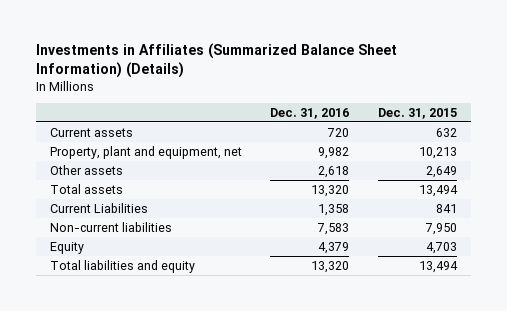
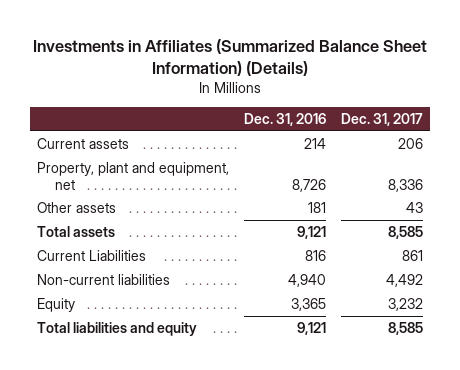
[377,107,457,119] Dec. 31, 2015 -> none
none -> [340,113,423,127] Dec. 31, 2017
[327,127,350,137] 720 -> [303,137,326,149] 214
[318,146,350,159] 9,982 -> [291,178,326,192] 8,726
[318,165,350,178] 2,618 -> [307,201,326,213] 181
[311,184,350,197] 13,320 -> [296,225,326,239] 9,121
[318,203,350,216] 1,358 -> [304,249,326,261] 816
[317,222,350,235] 7,583 -> [287,273,326,287] 4,940
[318,241,350,254] 4,379 -> [290,297,326,311] 3,365
[311,260,350,273] 13,320 -> [296,321,326,335] 9,121

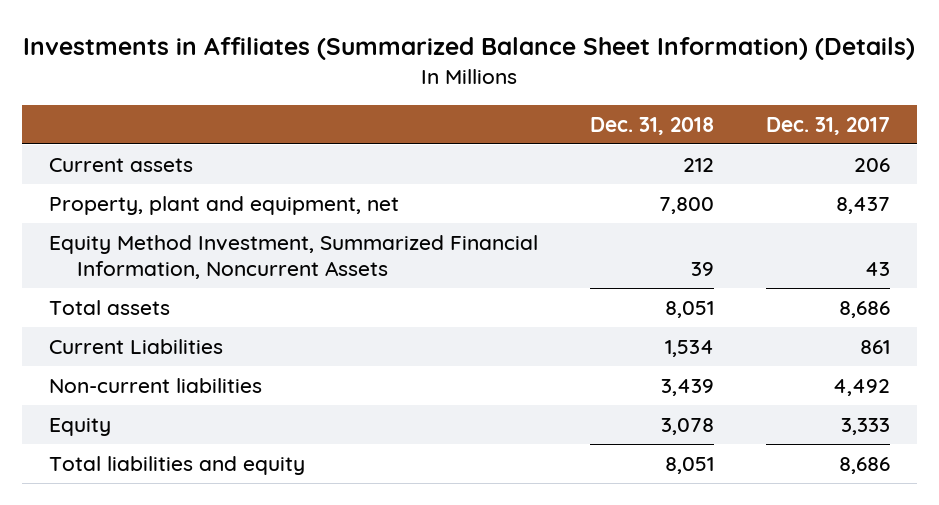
[243,113,326,127] Dec. 31, 2016 -> none
none -> [589,116,714,135] Dec. 31, 2018
[37,201,117,213] Other assets -> none
[387,178,423,192] 8,336 -> [836,197,891,215] 8,437
none -> [48,235,538,280] Equity Method Investment, Summarized Financial Information, Noncurrent Assets
[387,225,423,239] 8,585 -> [839,301,891,319] 8,686
[387,297,423,311] 3,232 -> [841,418,891,436] 3,333
[387,321,423,335] 8,585 -> [839,457,891,475] 8,686

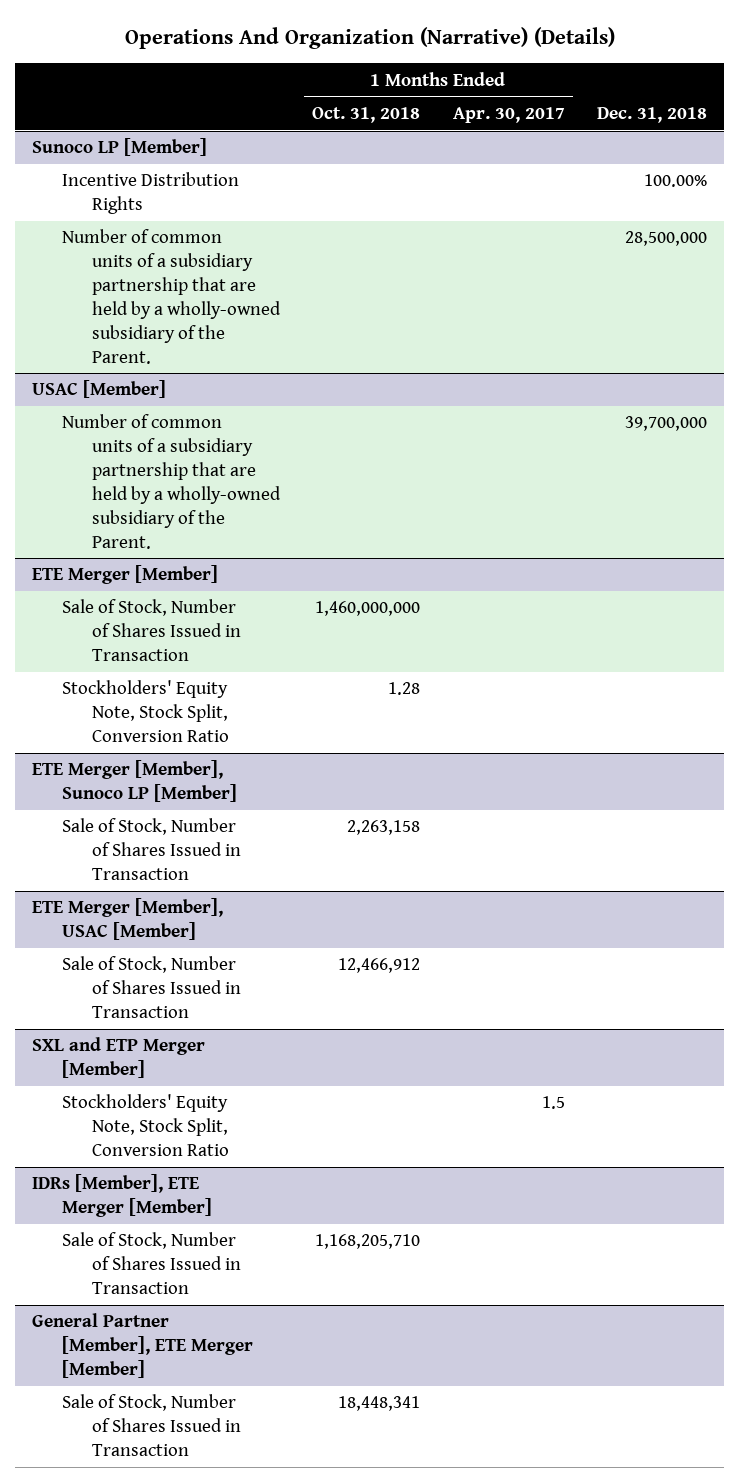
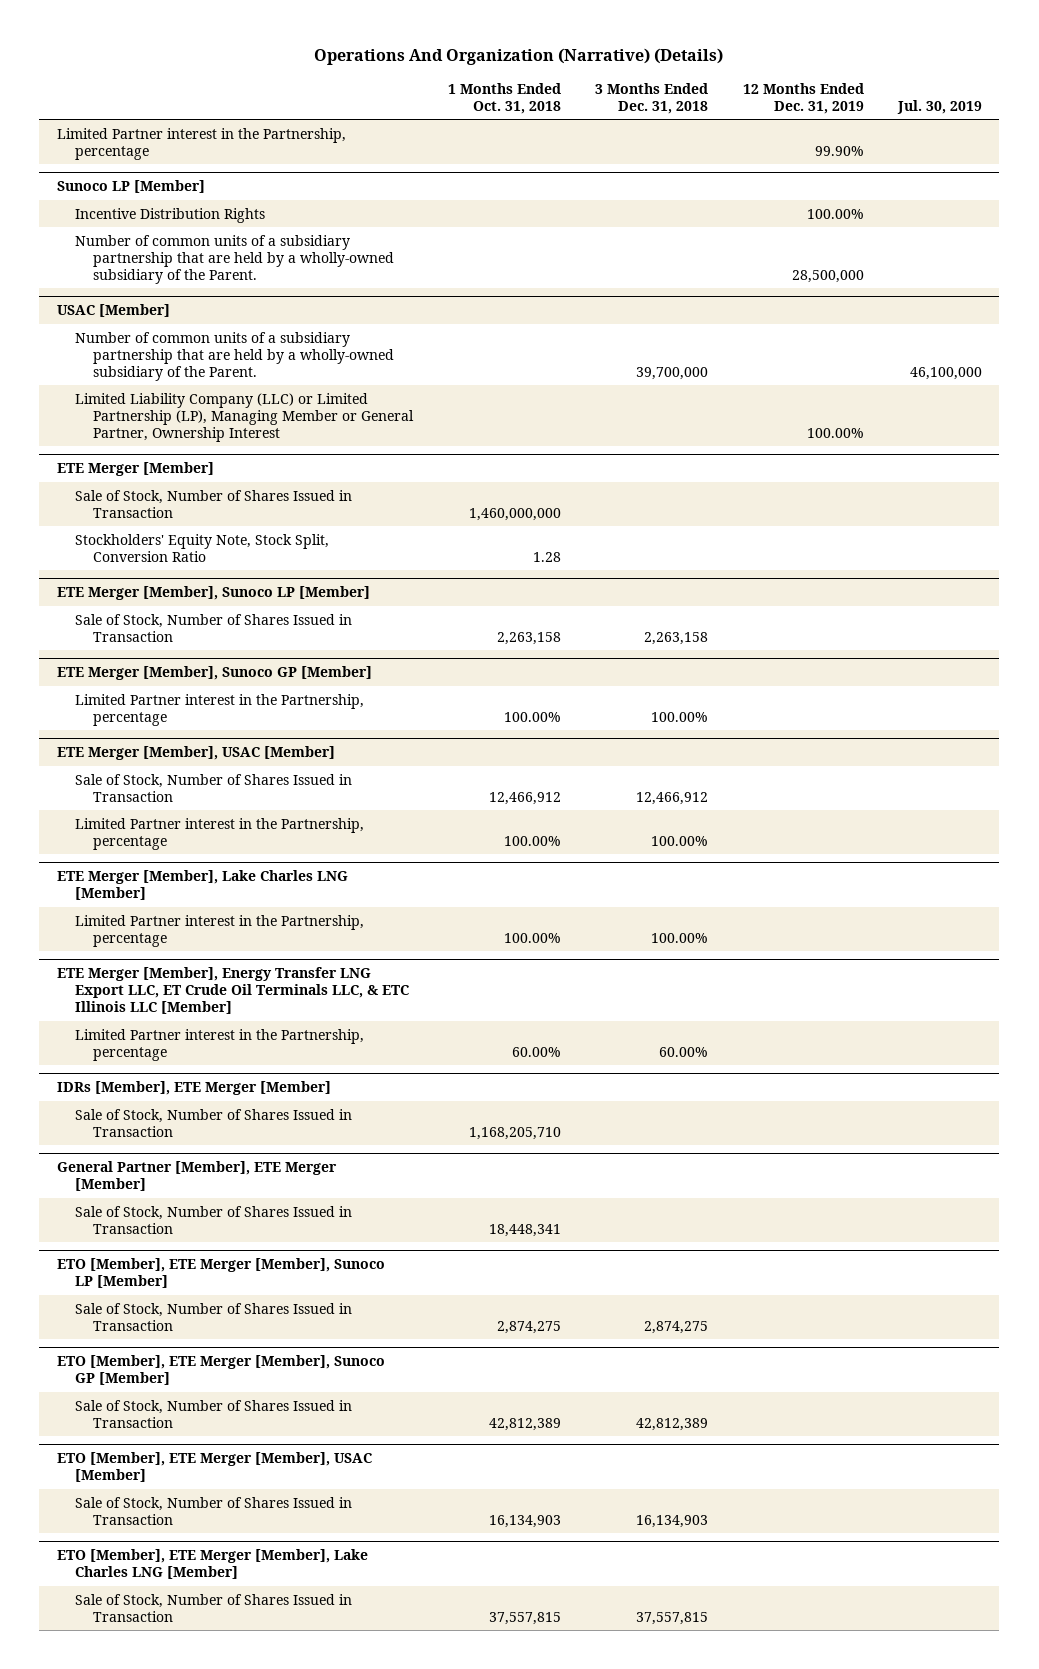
[452,106,565,123] Apr. 30, 2017 -> none
[597,106,708,123] Dec. 31, 2018 -> none
none -> [595,82,709,114] 3 Months Ended Dec. 31, 2018
none -> [742,82,864,114] 12 Months Ended Dec. 31, 2019
none -> [897,99,983,114] Jul. 30, 2019
none -> [56,127,346,160] Limited Partner interest in the Partnership, percentage
none -> [74,392,415,442] Limited Liability Company (LLC) or Limited Partnership (LP), Managing Member or General Partner, Ownership Interest
none -> [56,666,372,681] ETE Merger [Member], Sunoco GP [Member]
none -> [74,693,364,726] Limited Partner interest in the Partnership, percentage
[31,1037,205,1079] SXL and ETP Merger [Member] -> none
[61,1094,229,1157] Stockholders' Equity Note, Stock Split, Conversion Ratio -> none
none -> [74,817,364,850] Limited Partner interest in the Partnership, percentage
none -> [56,870,348,901] ETE Merger [Member], Lake Charles LNG [Member]
none -> [74,914,364,947] Limited Partner interest in the Partnership, percentage
none -> [56,967,409,1015] ETE Merger [Member], Energy Transfer LNG Export LLC, ET Crude Oil Terminals LLC, & ETC Illinois LLC [Member]
none -> [74,1028,364,1061] Limited Partner interest in the Partnership, percentage
none -> [56,1258,385,1289] ETO [Member], ETE Merger [Member], Sunoco LP [Member]
none -> [74,1302,352,1331] Sale of Stock, Number of Shares Issued in Transaction
none -> [56,1355,385,1386] ETO [Member], ETE Merger [Member], Sunoco GP [Member]
none -> [74,1399,352,1428] Sale of Stock, Number of Shares Issued in Transaction
none -> [56,1452,372,1483] ETO [Member], ETE Merger [Member], USAC [Member]
none -> [74,1496,352,1525] Sale of Stock, Number of Shares Issued in Transaction
none -> [56,1549,368,1580] ETO [Member], ETE Merger [Member], Lake Charles LNG [Member]
none -> [74,1593,352,1622] Sale of Stock, Number of Shares Issued in Transaction

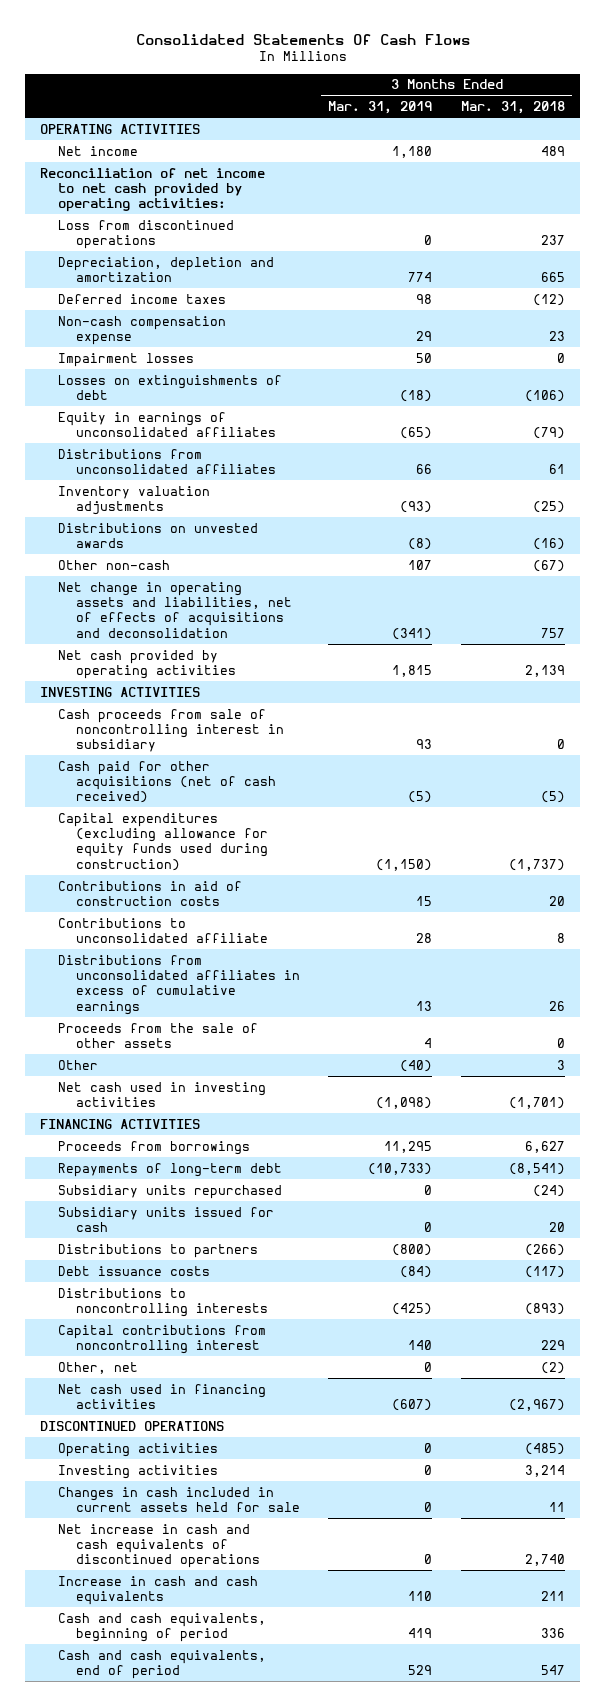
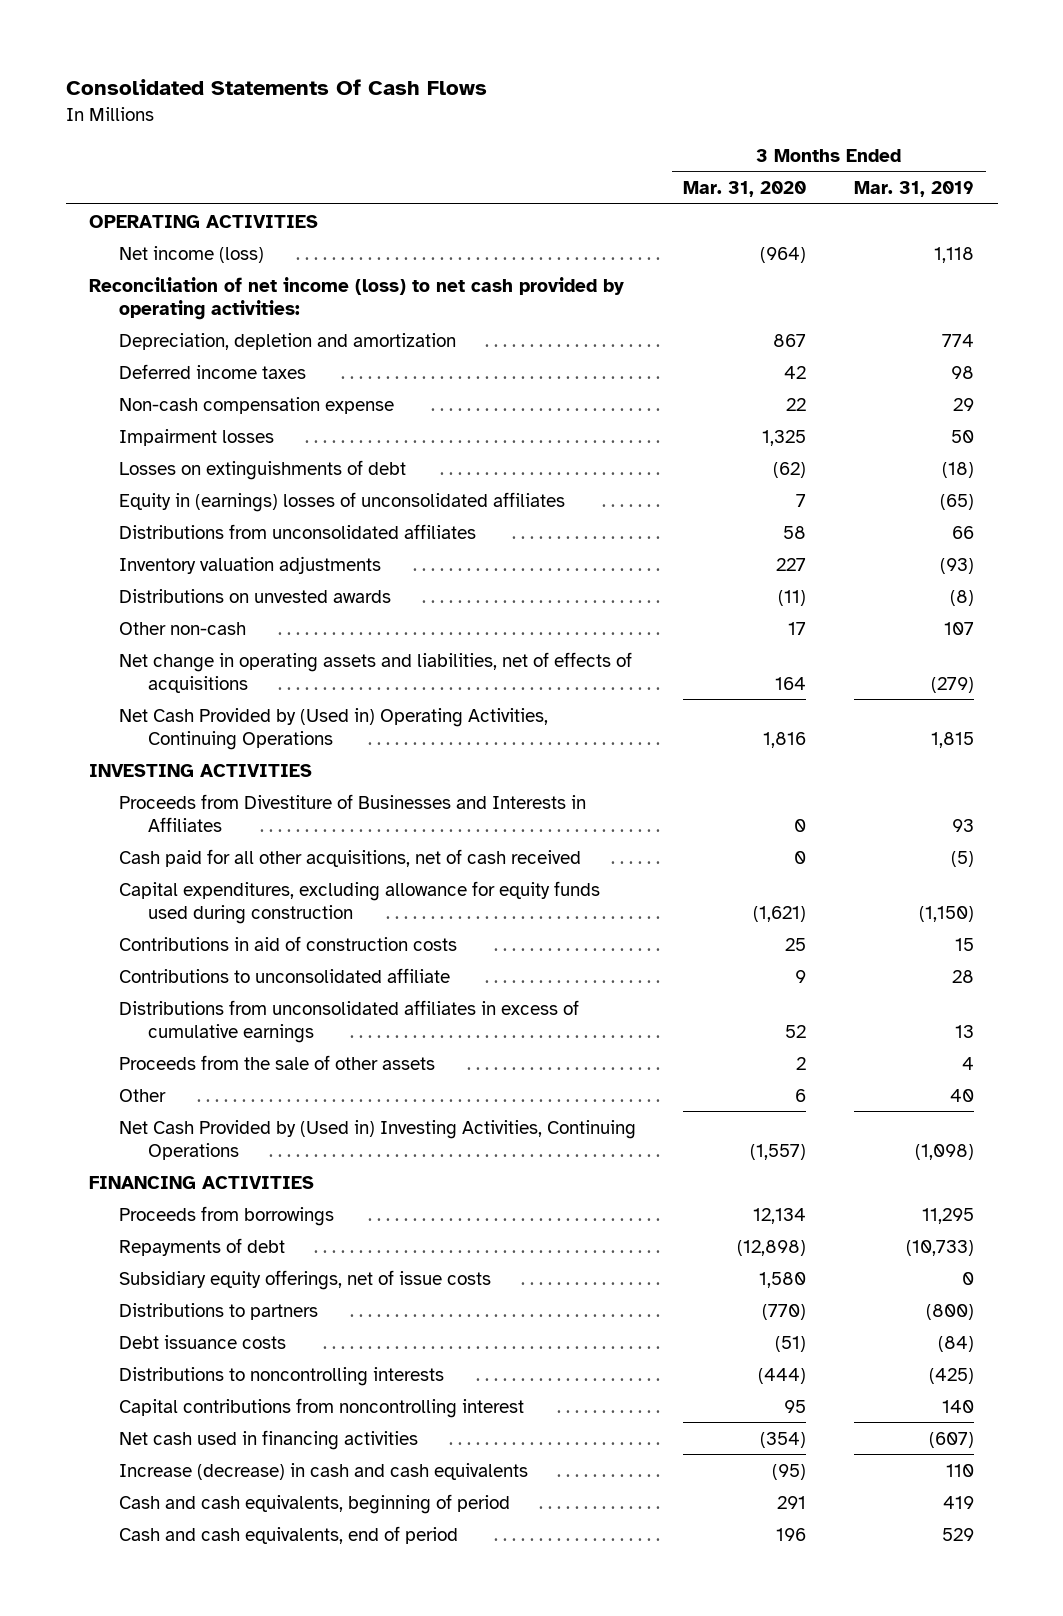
[461,100,566,114] Mar. 31, 2018 -> none
none -> [683,181,807,198] Mar. 31, 2020
[57,219,234,249] Loss from discontinued operations -> none
[57,145,138,156] Net income -> [118,245,264,263] Net income (loss)
[392,145,433,158] 1,180 -> [934,246,975,263] 1,118
[39,167,265,213] Reconciliation of net income to net cash provided by operating activities: -> [89,276,625,320] Reconciliation of net income (loss) to net cash provided by operating activities:
[57,411,276,437] Equity in earnings of unconsolidated affiliates -> [118,491,565,512] Equity in (earnings) losses of unconsolidated affiliates
[57,581,292,638] Net change in operating assets and liabilities, net of effects of acquisitions and deconsolidation -> [118,651,632,693] Net change in operating assets and liabilities, net of effects of acquisitions
[392,627,433,640] (341) -> [931,676,975,693] (279)
[57,649,236,679] Net cash provided by operating activities -> [118,707,548,750] Net Cash Provided by (Used in) Operating Activities, Continuing Operations
[57,708,284,753] Cash proceeds from sale of noncontrolling interest in subsidiary -> none
none -> [118,793,586,832] Proceeds from Divestiture of Businesses and Interests in Affiliates
[57,760,276,804] Cash paid for other acquisitions (net of cash received) -> [118,848,581,867] Cash paid for all other acquisitions, net of cash received
[57,812,268,871] Capital expenditures (excluding allowance for equity funds used during construction) -> [118,880,600,924] Capital expenditures, excluding allowance for equity funds used during construction
[400,1059,433,1072] (40) -> [950,1088,975,1102] 40
[57,1081,266,1107] Net cash used in investing activities -> [118,1119,636,1160] Net Cash Provided by (Used in) Investing Activities, Continuing Operations
[57,1184,282,1199] Subsidiary units repurchased -> none
[57,1162,282,1177] Repayments of long-term debt -> [118,1237,285,1256] Repayments of debt
[57,1206,274,1232] Subsidiary units issued for cash -> [118,1269,491,1290] Subsidiary equity offerings, net of issue costs
[57,1361,138,1374] Other, net -> none
[39,1420,224,1431] DISCONTINUED OPERATIONS -> none
[57,1442,218,1457] Operating activities -> none
[57,1464,218,1479] Investing activities -> none
[57,1486,300,1512] Changes in cash included in current assets held for sale -> none
[57,1523,260,1569] Net increase in cash and cash equivalents of discontinued operations -> none
[57,1575,258,1605] Increase in cash and cash equivalents -> [118,1462,528,1480] Increase (decrease) in cash and cash equivalents

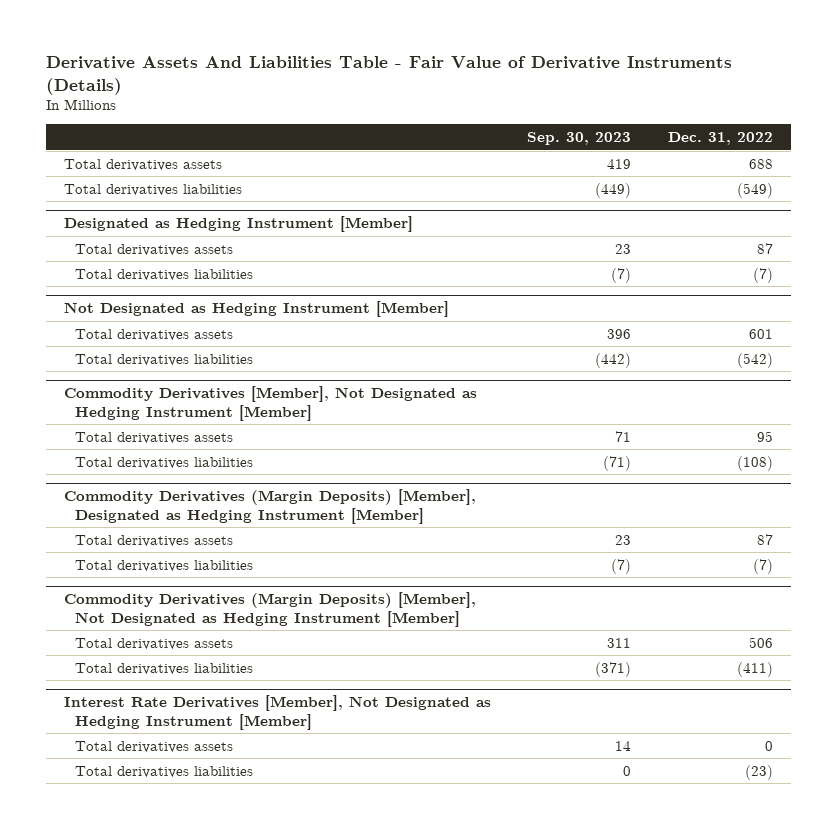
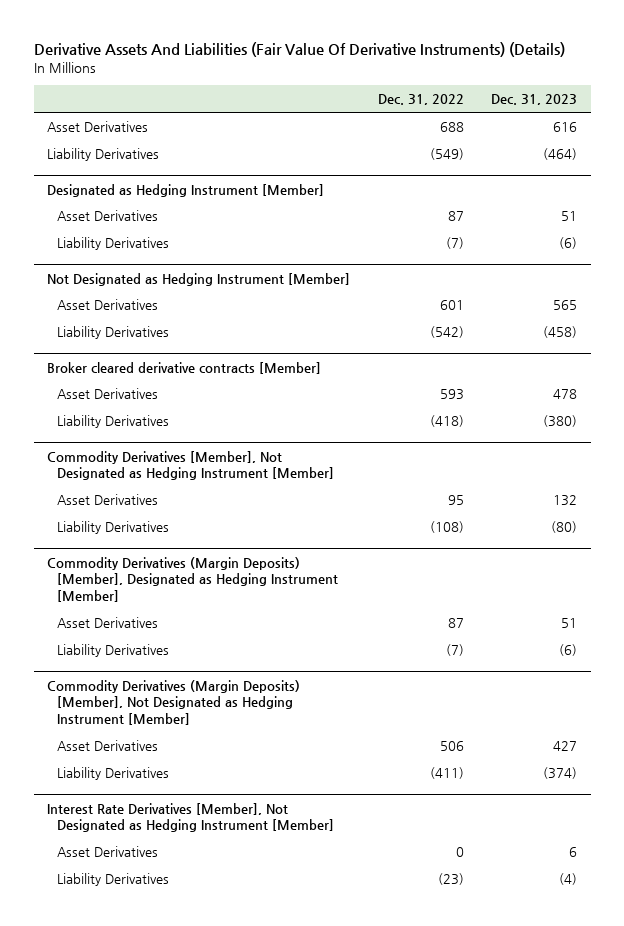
[45,56,732,95] Derivative Assets And Liabilities Table - Fair Value of Derivative Instruments (Details) -> [33,42,565,58] Derivative Assets And Liabilities (Fair Value Of Derivative Instruments) (Details)
[527,131,632,145] Sep. 30, 2023 -> none
none -> [491,94,578,106] Dec. 31, 2023
[63,158,222,171] Total derivatives assets -> [47,121,149,133] Asset Derivatives
[63,183,242,196] Total derivatives liabilities -> [47,148,160,162] Liability Derivatives
[74,243,233,256] Total derivatives assets -> [56,210,158,222] Asset Derivatives
[74,268,253,281] Total derivatives liabilities -> [56,237,169,251] Liability Derivatives
[74,328,233,341] Total derivatives assets -> [56,299,158,311] Asset Derivatives
[74,353,253,366] Total derivatives liabilities -> [56,326,169,340] Liability Derivatives
none -> [47,361,322,374] Broker cleared derivative contracts [Member]
none -> [56,388,158,400] Asset Derivatives
none -> [56,415,169,429] Liability Derivatives
[74,431,233,444] Total derivatives assets -> [56,494,158,506] Asset Derivatives
[74,456,253,469] Total derivatives liabilities -> [56,521,169,535] Liability Derivatives
[74,534,233,547] Total derivatives assets -> [56,617,158,629] Asset Derivatives
[74,559,253,572] Total derivatives liabilities -> [56,644,169,658] Liability Derivatives
[74,637,233,650] Total derivatives assets -> [56,740,158,752] Asset Derivatives
[74,662,253,675] Total derivatives liabilities -> [56,767,169,781] Liability Derivatives
[74,740,233,753] Total derivatives assets -> [56,846,158,858] Asset Derivatives
[74,765,253,778] Total derivatives liabilities -> [56,873,169,887] Liability Derivatives

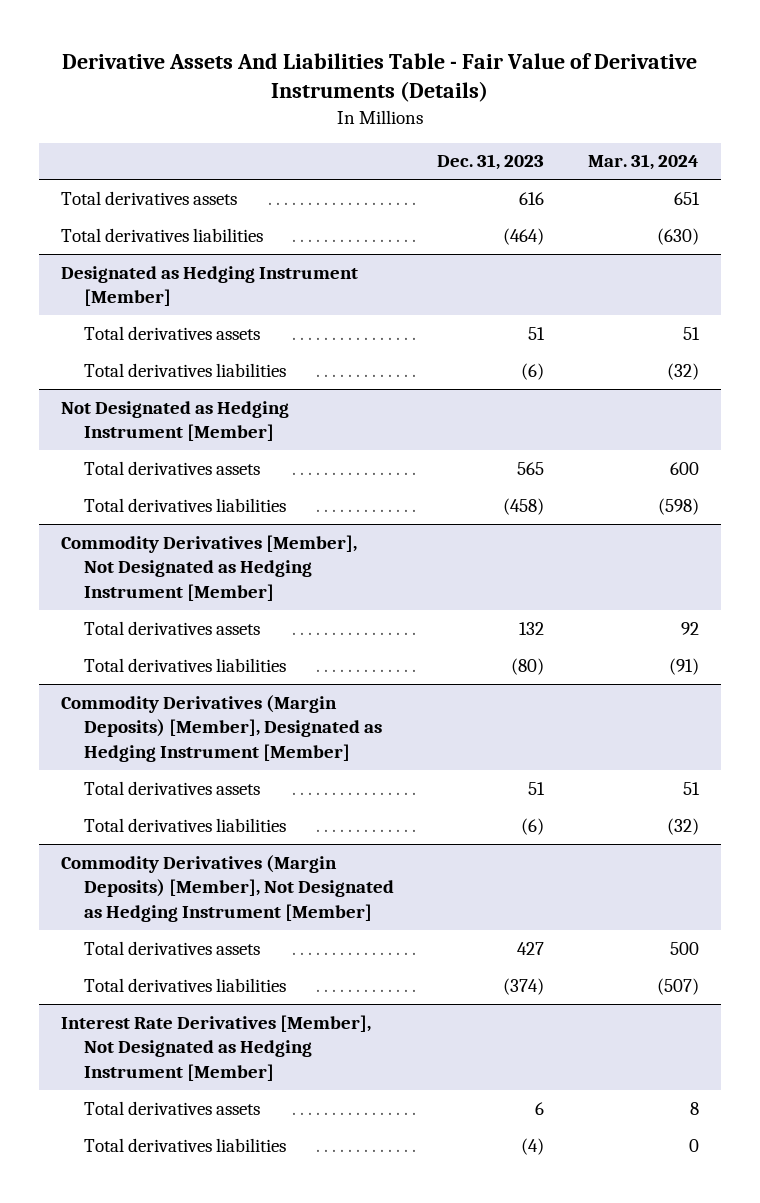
[33,42,565,58] Derivative Assets And Liabilities (Fair Value Of Derivative Instruments) (Details) -> [62,52,698,103] Derivative Assets And Liabilities Table - Fair Value of Derivative Instruments (Details)
[377,94,464,106] Dec. 31, 2022 -> none
none -> [587,154,699,171] Mar. 31, 2024
[47,121,149,133] Asset Derivatives -> [61,190,238,205] Total derivatives assets
[47,148,160,162] Liability Derivatives -> [61,227,264,242] Total derivatives liabilities
[56,210,158,222] Asset Derivatives -> [83,325,260,340] Total derivatives assets
[56,237,169,251] Liability Derivatives -> [83,362,286,377] Total derivatives liabilities
[47,361,322,374] Broker cleared derivative contracts [Member] -> none
[56,388,158,400] Asset Derivatives -> none
[56,415,169,429] Liability Derivatives -> none
[56,299,158,311] Asset Derivatives -> [83,460,260,475] Total derivatives assets
[56,326,169,340] Liability Derivatives -> [83,497,286,512] Total derivatives liabilities
[56,494,158,506] Asset Derivatives -> [83,620,260,635] Total derivatives assets
[56,521,169,535] Liability Derivatives -> [83,657,286,672] Total derivatives liabilities
[56,617,158,629] Asset Derivatives -> [83,780,260,795] Total derivatives assets
[56,644,169,658] Liability Derivatives -> [83,817,286,832] Total derivatives liabilities
[56,740,158,752] Asset Derivatives -> [83,940,260,955] Total derivatives assets
[56,767,169,781] Liability Derivatives -> [83,977,286,992] Total derivatives liabilities
[56,846,158,858] Asset Derivatives -> [83,1100,260,1115] Total derivatives assets
[56,873,169,887] Liability Derivatives -> [83,1137,286,1152] Total derivatives liabilities

